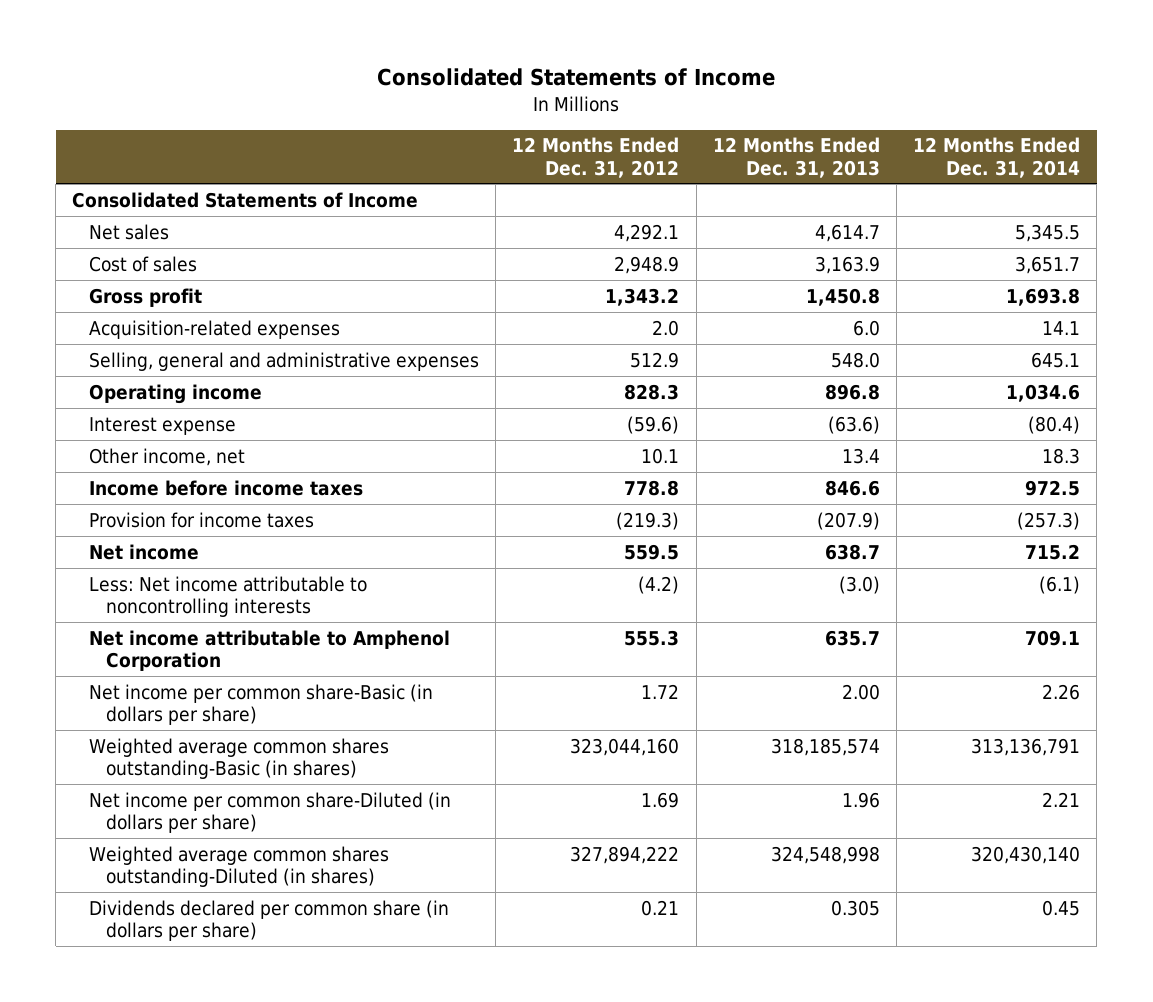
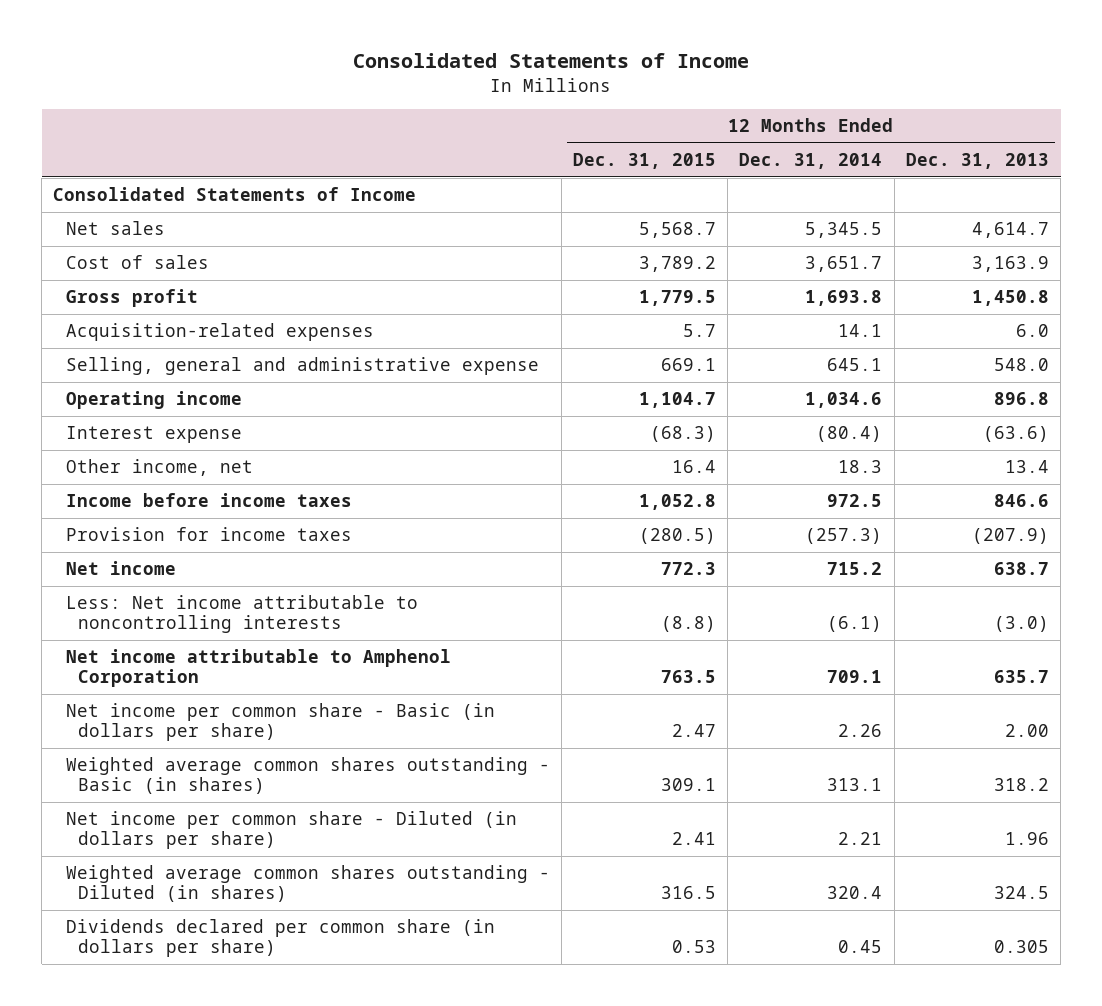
[512,137,680,178] 12 Months Ended Dec. 31, 2012 -> none
none -> [573,153,717,170] Dec. 31, 2015
[89,351,480,371] Selling, general and administrative expenses -> [65,357,539,376] Selling, general and administrative expense
[89,683,434,725] Net income per common share-Basic (in dollars per share) -> [65,703,495,742] Net income per common share - Basic (in dollars per share)
[89,737,390,779] Weighted average common shares outstanding-Basic (in shares) -> [65,757,550,795] Weighted average common shares outstanding - Basic (in shares)
[770,737,880,756] 318,185,574 -> [993,778,1049,792] 318.2
[971,737,1081,756] 313,136,791 -> [827,778,883,792] 313.1
[89,791,452,833] Net income per common share-Diluted (in dollars per share) -> [65,811,517,850] Net income per common share - Diluted (in dollars per share)
[89,845,390,887] Weighted average common shares outstanding-Diluted (in shares) -> [65,865,550,903] Weighted average common shares outstanding - Diluted (in shares)
[770,845,880,864] 324,548,998 -> [993,886,1049,900] 324.5
[971,845,1081,864] 320,430,140 -> [827,886,883,900] 320.4

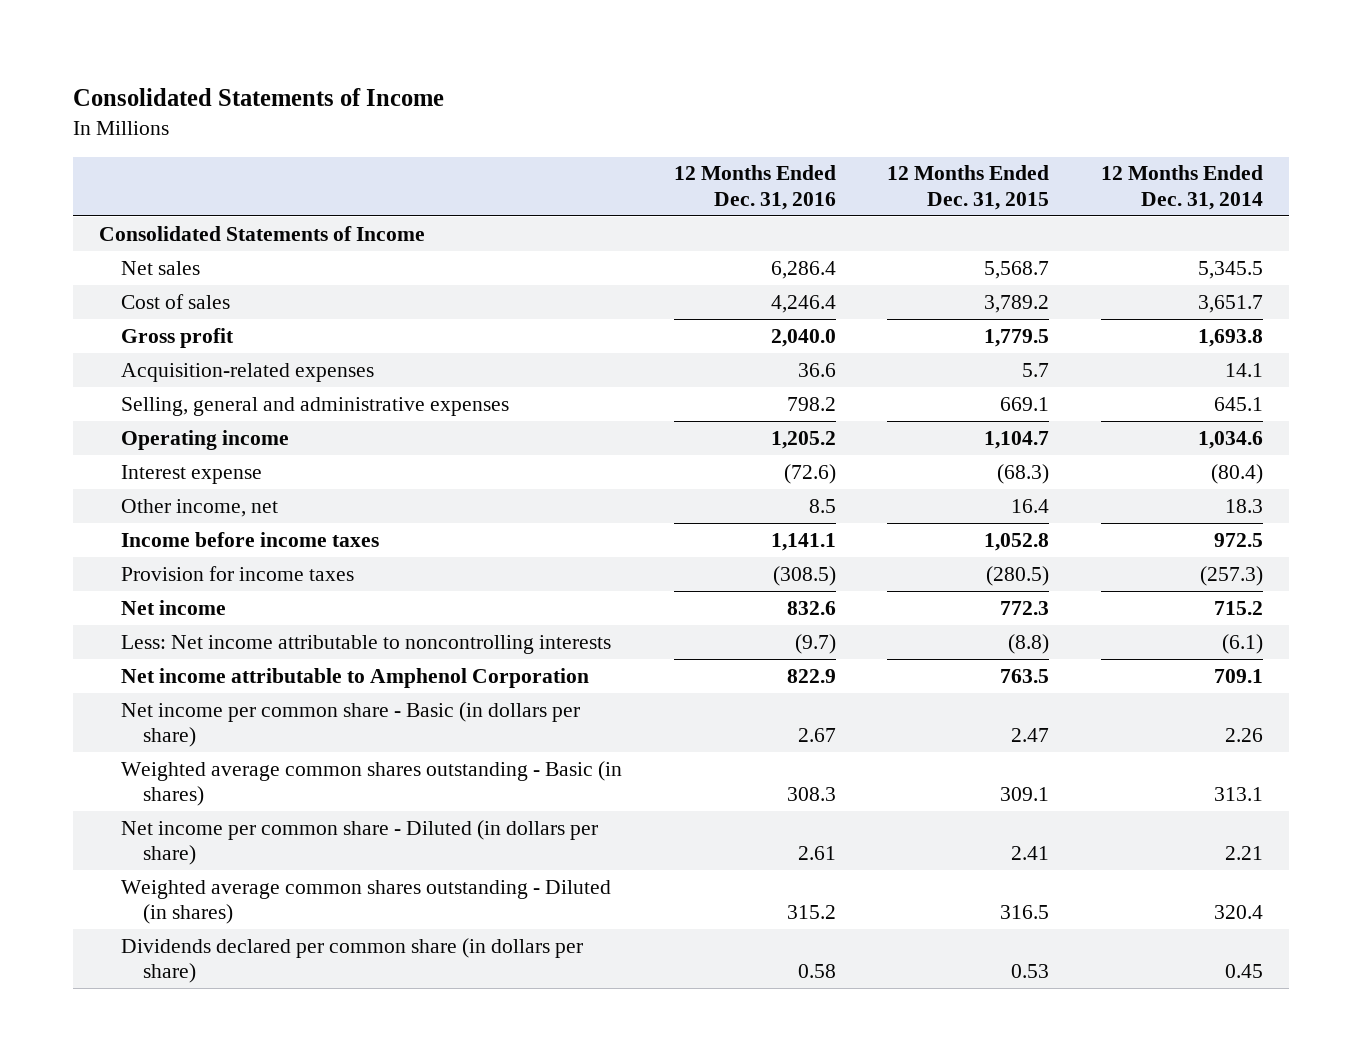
[905,153,1049,170] Dec. 31, 2013 -> none
none -> [673,165,836,210] 12 Months Ended Dec. 31, 2016
[65,357,539,376] Selling, general and administrative expense -> [121,396,510,416] Selling, general and administrative expenses

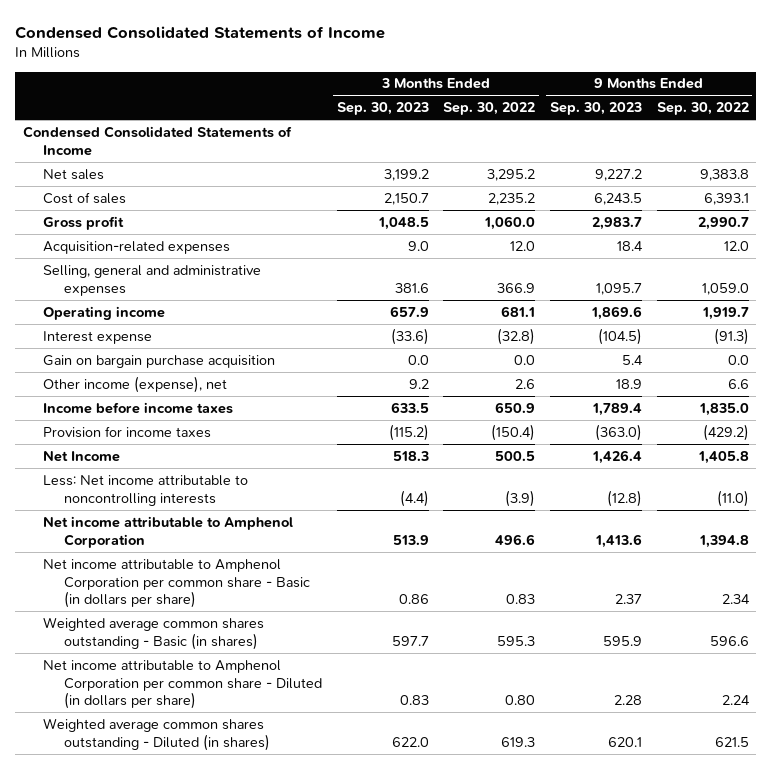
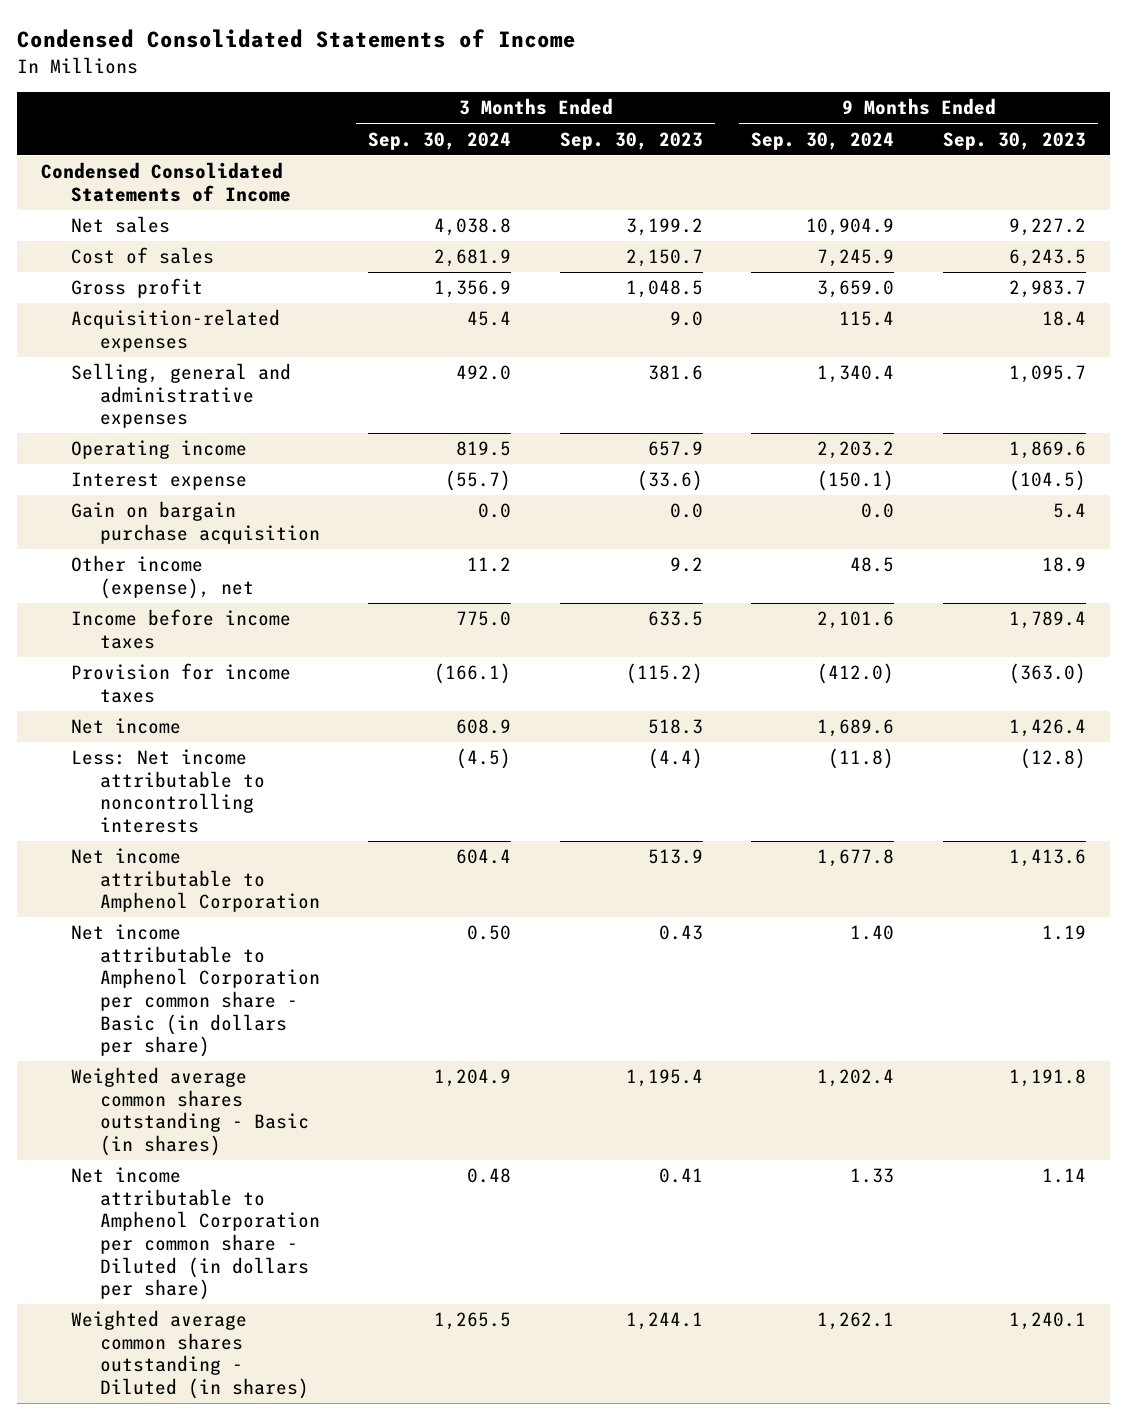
[443,102,536,116] Sep. 30, 2022 -> none
[656,102,749,116] Sep. 30, 2022 -> none
none -> [368,131,512,150] Sep. 30, 2024
none -> [751,131,895,150] Sep. 30, 2024
[43,450,121,462] Net Income -> [70,718,181,735] Net income
[398,594,429,605] 0.86 -> [658,925,703,941] 0.43
[615,594,643,605] 2.37 -> [1041,925,1086,941] 1.19
[391,635,429,646] 597.7 -> [625,1069,703,1088] 1,195.4
[603,635,643,646] 595.9 -> [1008,1069,1086,1088] 1,191.8
[399,695,429,706] 0.83 -> [658,1168,703,1184] 0.41
[614,695,643,706] 2.28 -> [1041,1168,1086,1184] 1.14
[391,736,429,747] 622.0 -> [625,1312,703,1331] 1,244.1
[608,736,643,747] 620.1 -> [1008,1312,1086,1331] 1,240.1

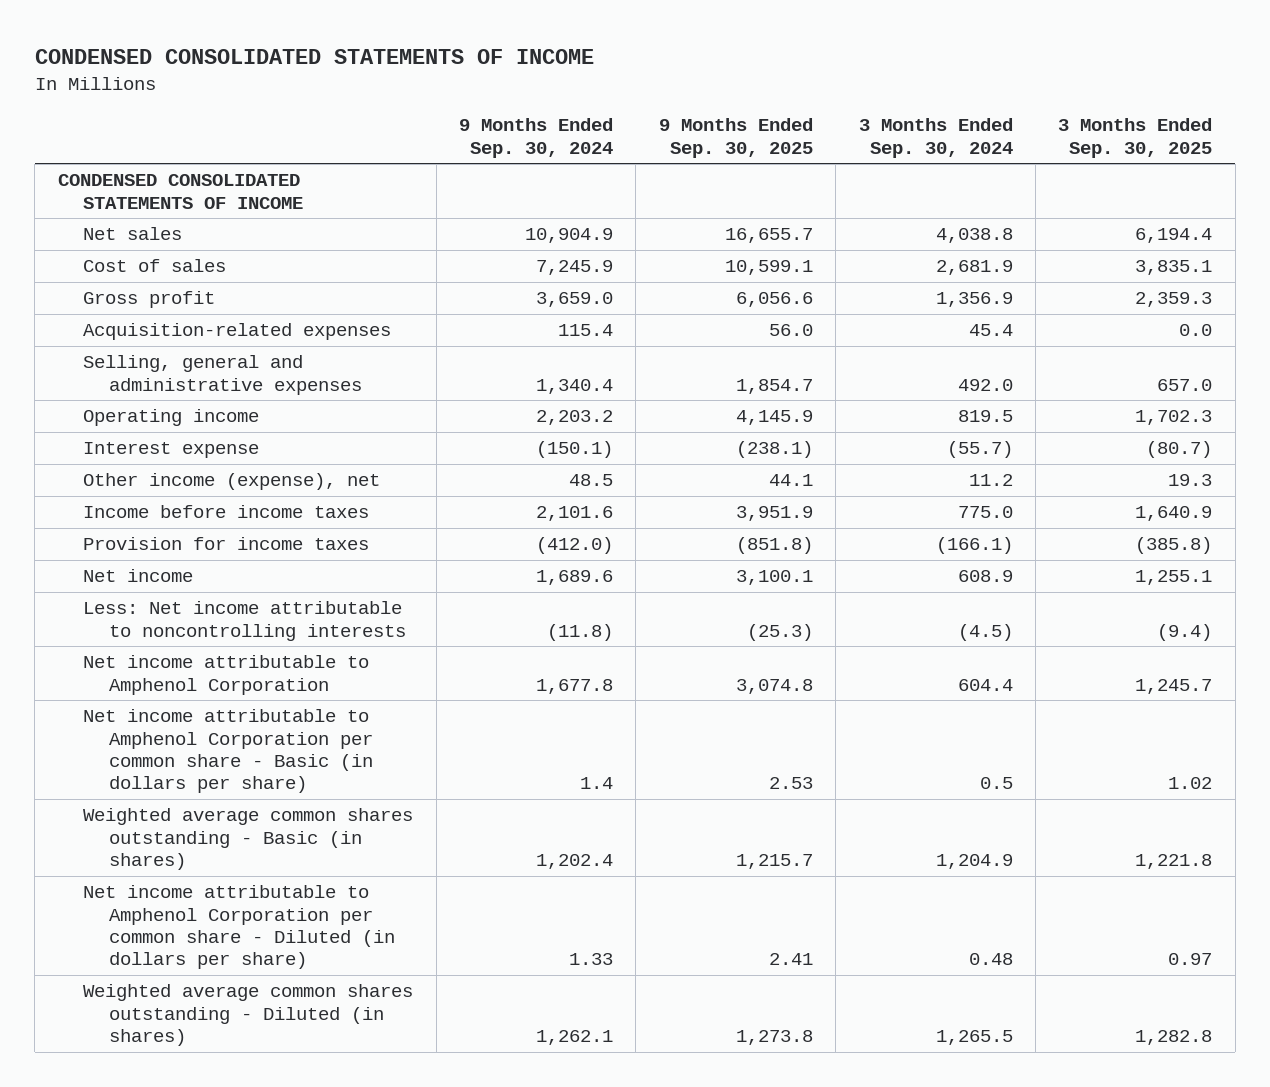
[17,28,577,48] Condensed Consolidated Statements of Income -> [34,49,594,65] CONDENSED CONSOLIDATED STATEMENTS OF INCOME
[559,131,703,150] Sep. 30, 2023 -> none
[942,131,1086,150] Sep. 30, 2023 -> none
none -> [658,118,813,158] 9 Months Ended Sep. 30, 2025
none -> [1058,118,1213,158] 3 Months Ended Sep. 30, 2025
[41,162,291,202] Condensed Consolidated Statements of Income -> [57,174,304,209] CONDENSED CONSOLIDATED STATEMENTS OF INCOME
[70,501,321,544] Gain on bargain purchase acquisition -> none
[467,925,512,941] 0.50 -> [979,777,1013,790] 0.5
[850,925,895,941] 1.40 -> [580,777,614,790] 1.4

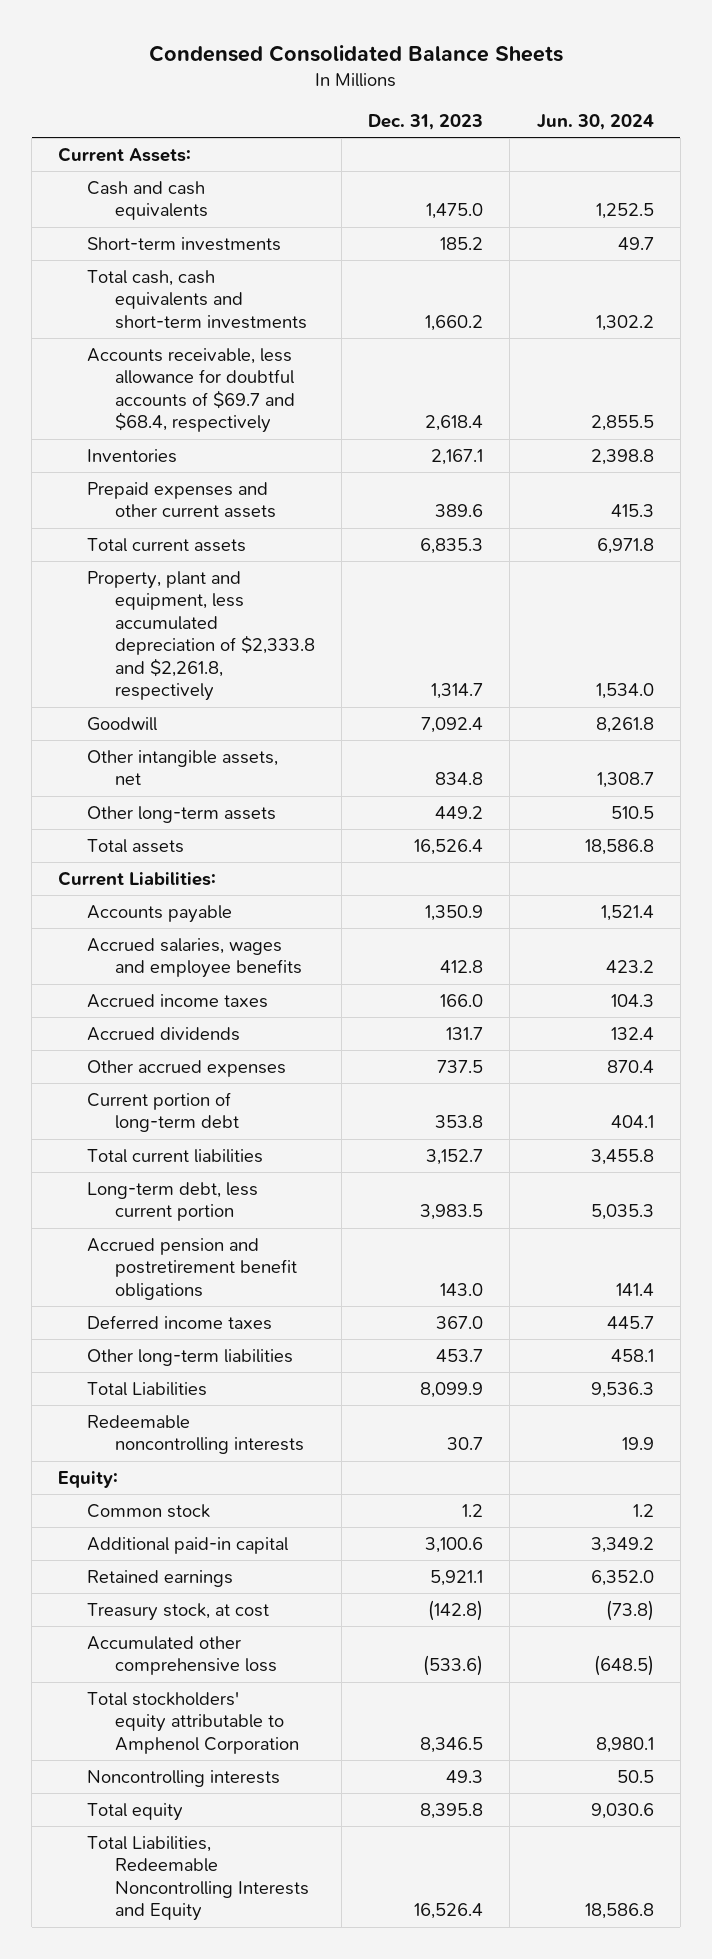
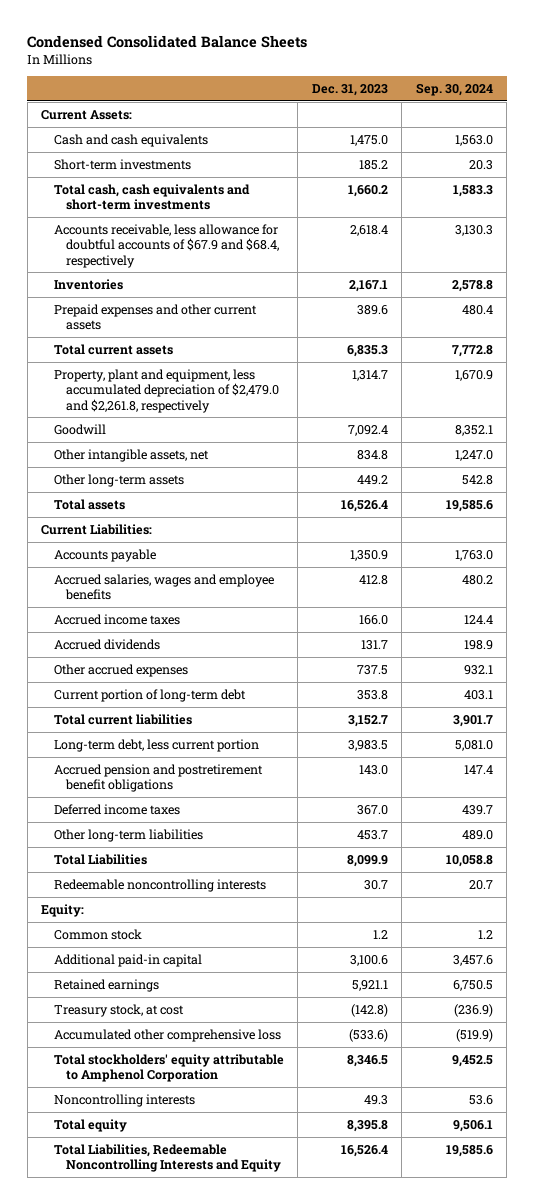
[536,113,654,130] Jun. 30, 2024 -> none
none -> [415,82,493,96] Sep. 30, 2024
[86,347,296,434] Accounts receivable, less allowance for doubtful accounts of $69.7 and $68.4, respectively -> [53,223,280,268] Accounts receivable, less allowance for doubtful accounts of $67.9 and $68.4, respectively
[86,570,316,702] Property, plant and equipment, less accumulated depreciation of $2,333.8 and $2,261.8, respectively -> [53,368,280,413] Property, plant and equipment, less accumulated depreciation of $2,479.0 and $2,261.8, respectively

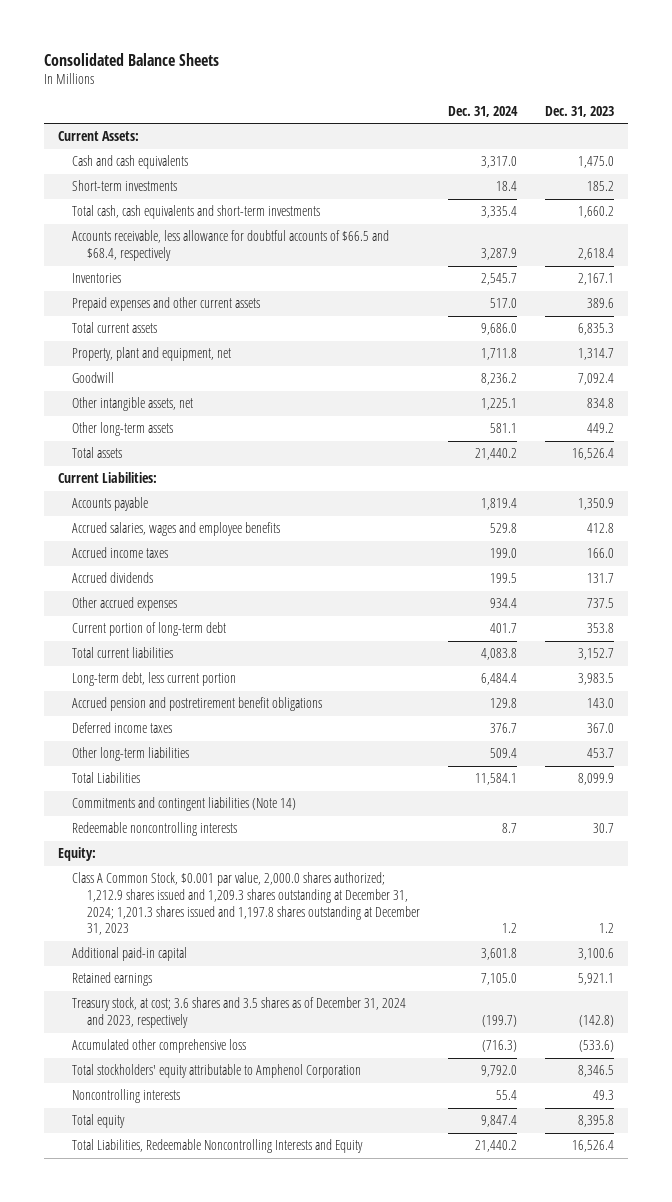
[27,34,308,48] Condensed Consolidated Balance Sheets -> [44,52,220,66] Consolidated Balance Sheets
[415,82,493,96] Sep. 30, 2024 -> none
none -> [447,105,518,117] Dec. 31, 2024
[53,223,280,268] Accounts receivable, less allowance for doubtful accounts of $67.9 and $68.4, respectively -> [72,230,390,262] Accounts receivable, less allowance for doubtful accounts of $66.5 and $68.4, respectively
[53,368,280,413] Property, plant and equipment, less accumulated depreciation of $2,479.0 and $2,261.8, respectively -> [72,347,232,362] Property, plant and equipment, net
none -> [72,797,297,812] Commitments and contingent liabilities (Note 14)
[53,928,142,940] Common stock -> [72,872,420,936] Class A Common Stock, $0.001 par value, 2,000.0 shares authorized; 1,212.9 shares issued and 1,209.3 shares outstanding at December 31, 2024; 1,201.3 shares issued and 1,197.8 shares outstanding at December 31, 2023
[53,1003,184,1017] Treasury stock, at cost -> [72,997,407,1029] Treasury stock, at cost; 3.6 shares and 3.5 shares as of December 31, 2024 and 2023, respectively

